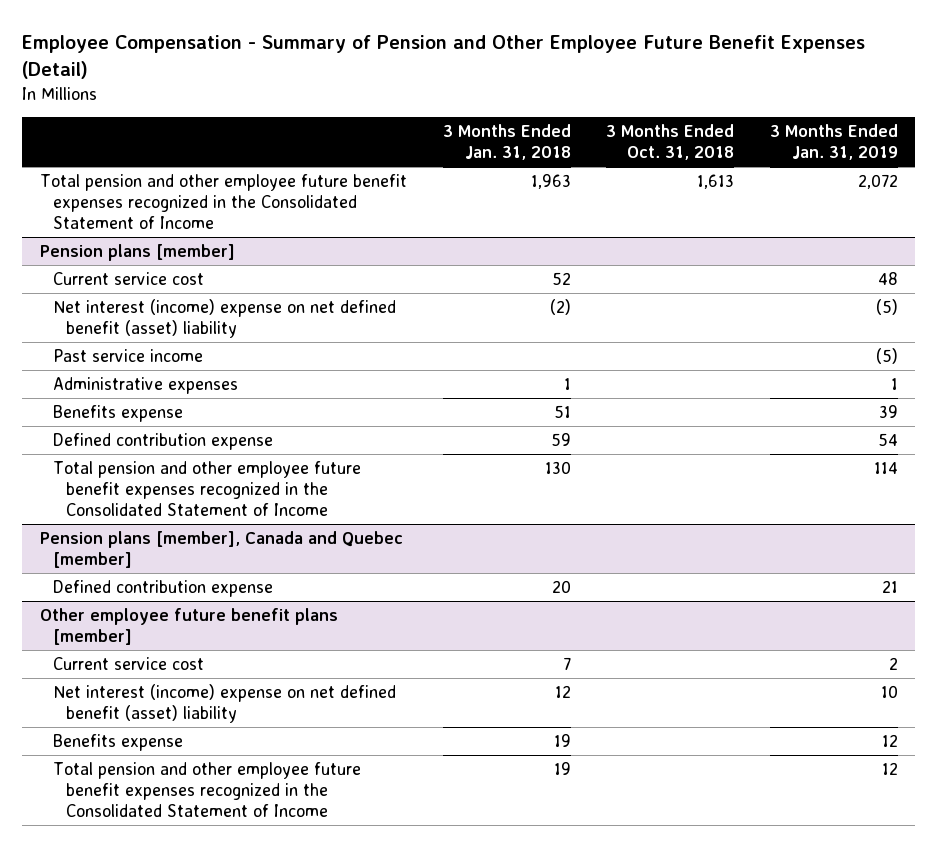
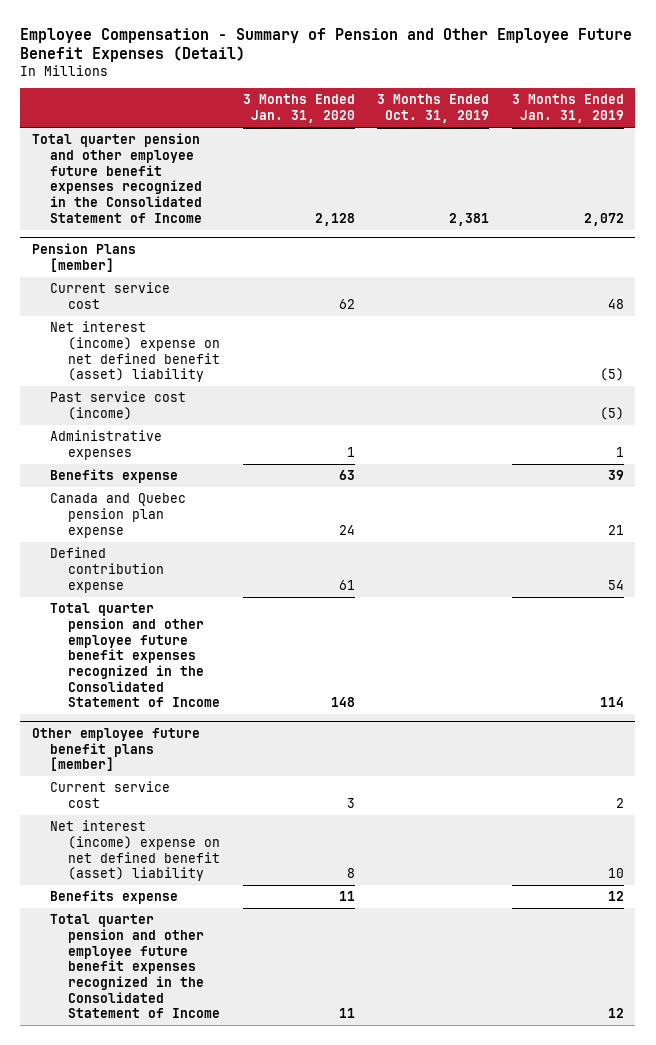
[442,124,571,161] 3 Months Ended Jan. 31, 2018 -> none
[606,124,735,161] 3 Months Ended Oct. 31, 2018 -> none
none -> [242,94,355,123] 3 Months Ended Jan. 31, 2020
none -> [377,94,490,123] 3 Months Ended Oct. 31, 2019
[40,173,408,230] Total pension and other employee future benefit expenses recognized in the Consolidated Statement of Income -> [31,133,202,223] Total quarter pension and other employee future benefit expenses recognized in the Consolidated Statement of Income
[40,243,236,261] Pension plans [member] -> [31,242,136,272] Pension Plans [member]
[52,348,203,362] Past service income -> [49,391,186,420] Past service cost (income)
none -> [49,493,186,538] Canada and Quebec pension plan expense
[40,530,404,569] Pension plans [member], Canada and Quebec [member] -> none
[52,579,273,597] Defined contribution expense -> none
[52,460,361,517] Total pension and other employee future benefit expenses recognized in the Consolidated Statement of Income -> [49,603,221,708] Total quarter pension and other employee future benefit expenses recognized in the Consolidated Statement of Income
[52,761,361,818] Total pension and other employee future benefit expenses recognized in the Consolidated Statement of Income -> [49,914,221,1019] Total quarter pension and other employee future benefit expenses recognized in the Consolidated Statement of Income

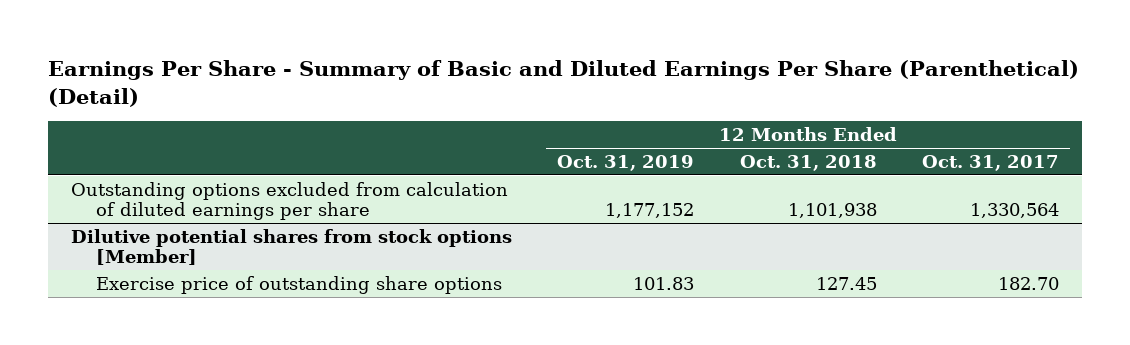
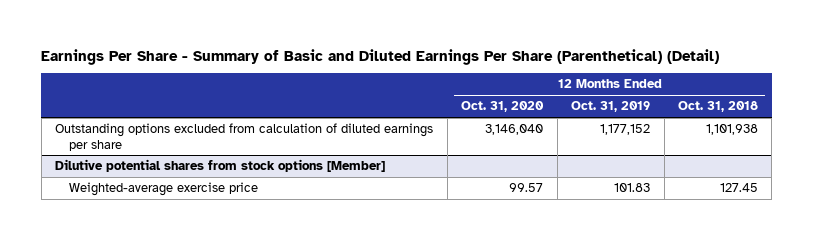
[922,154,1060,171] Oct. 31, 2017 -> none
none -> [461,101,545,113] Oct. 31, 2020
[96,275,503,294] Exercise price of outstanding share options -> [68,182,258,197] Weighted-average exercise price

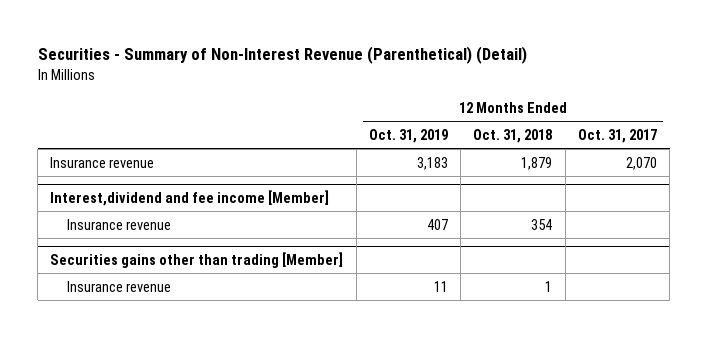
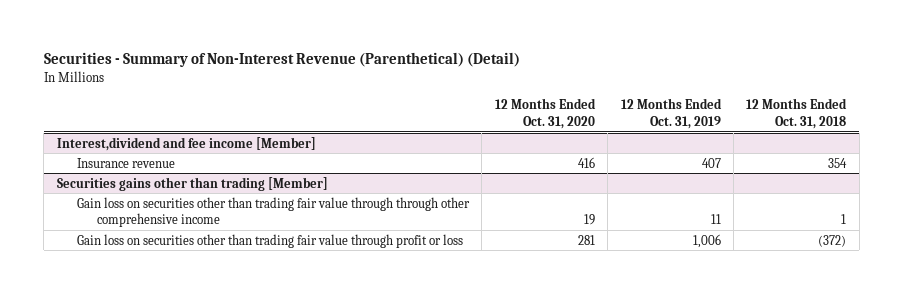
[577,128,657,143] Oct. 31, 2017 -> none
none -> [494,98,596,129] 12 Months Ended Oct. 31, 2020
[50,156,155,168] Insurance revenue -> none
[67,280,172,292] Insurance revenue -> [76,196,470,228] Gain loss on securities other than trading fair value through through other comprehensive income
none -> [76,233,463,248] Gain loss on securities other than trading fair value through profit or loss

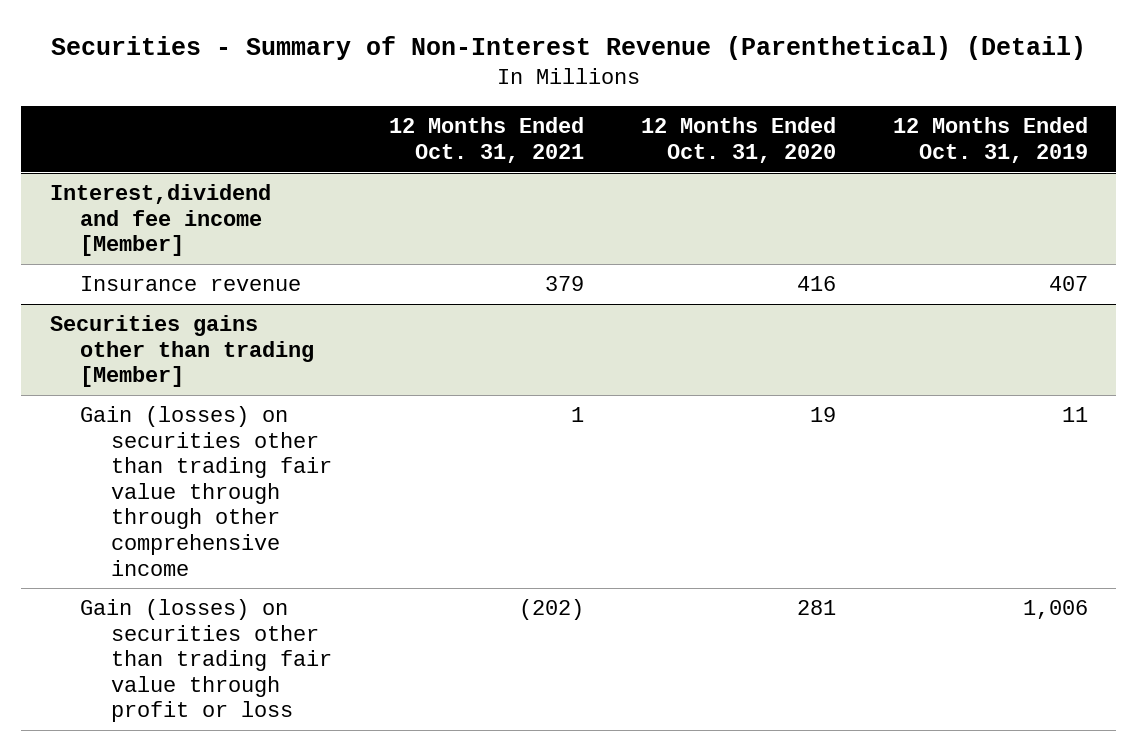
[746,98,848,129] 12 Months Ended Oct. 31, 2018 -> none
none -> [388,117,584,164] 12 Months Ended Oct. 31, 2021
[76,196,470,228] Gain loss on securities other than trading fair value through through other comprehensive income -> [80,406,332,576] Gain (losses) on securities other than trading fair value through through other comprehensive income
[76,233,463,248] Gain loss on securities other than trading fair value through profit or loss -> [80,599,332,723] Gain (losses) on securities other than trading fair value through profit or loss

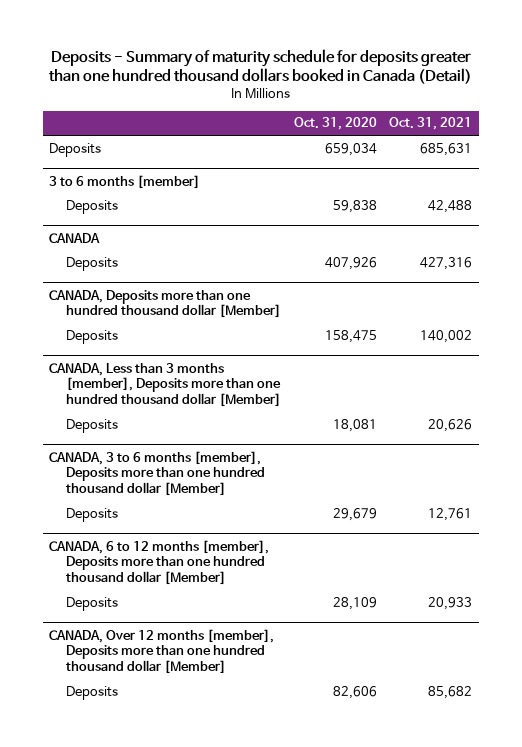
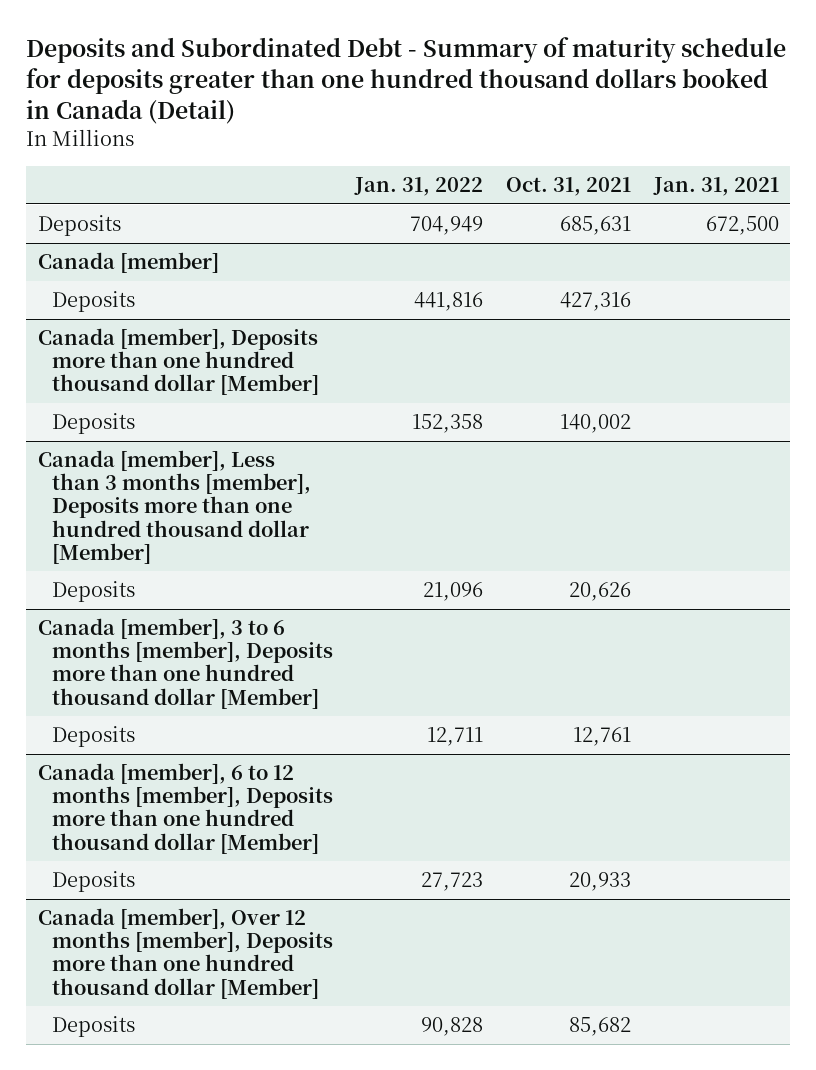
[48,49,472,85] Deposits - Summary of maturity schedule for deposits greater than one hundred thousand dollars booked in Canada (Detail) -> [26,37,787,124] Deposits and Subordinated Debt - Summary of maturity schedule for deposits greater than one hundred thousand dollars booked in Canada (Detail)
[293,117,377,131] Oct. 31, 2020 -> none
none -> [354,176,484,196] Jan. 31, 2022
none -> [652,176,779,196] Jan. 31, 2021
[49,174,201,189] 3 to 6 months [member] -> none
[65,199,118,214] Deposits -> none
[49,232,101,243] CANADA -> [37,252,219,274] Canada [member]
[49,289,281,319] CANADA, Deposits more than one hundred thousand dollar [Member] -> [37,328,319,396] Canada [member], Deposits more than one hundred thousand dollar [Member]
[49,362,281,407] CANADA, Less than 3 months [member], Deposits more than one hundred thousand dollar [Member] -> [37,450,311,564] Canada [member], Less than 3 months [member], Deposits more than one hundred thousand dollar [Member]
[49,450,265,496] CANADA, 3 to 6 months [member], Deposits more than one hundred thousand dollar [Member] -> [37,618,333,709] Canada [member], 3 to 6 months [member], Deposits more than one hundred thousand dollar [Member]
[49,539,270,585] CANADA, 6 to 12 months [member], Deposits more than one hundred thousand dollar [Member] -> [37,763,333,854] Canada [member], 6 to 12 months [member], Deposits more than one hundred thousand dollar [Member]
[49,628,275,674] CANADA, Over 12 months [member], Deposits more than one hundred thousand dollar [Member] -> [37,908,333,999] Canada [member], Over 12 months [member], Deposits more than one hundred thousand dollar [Member]

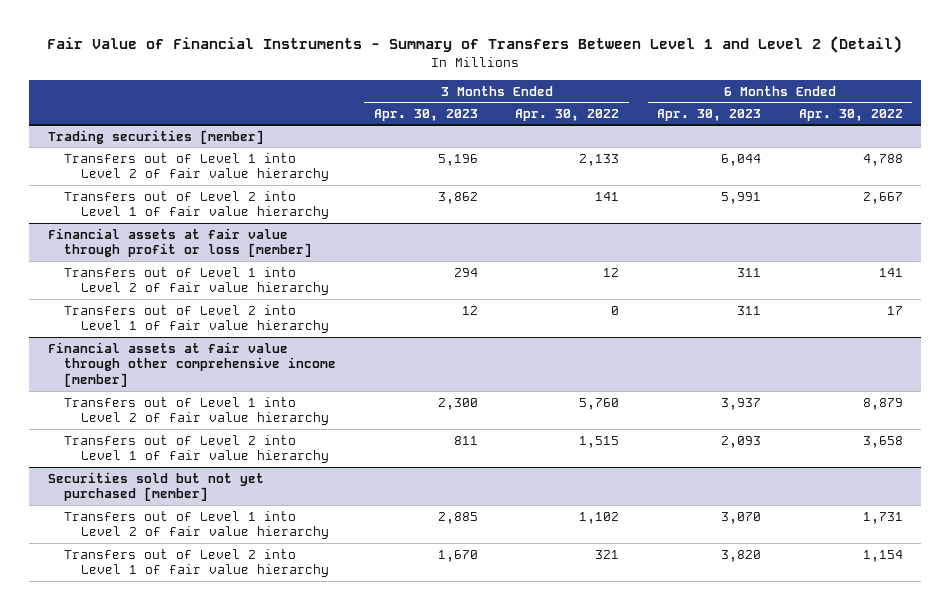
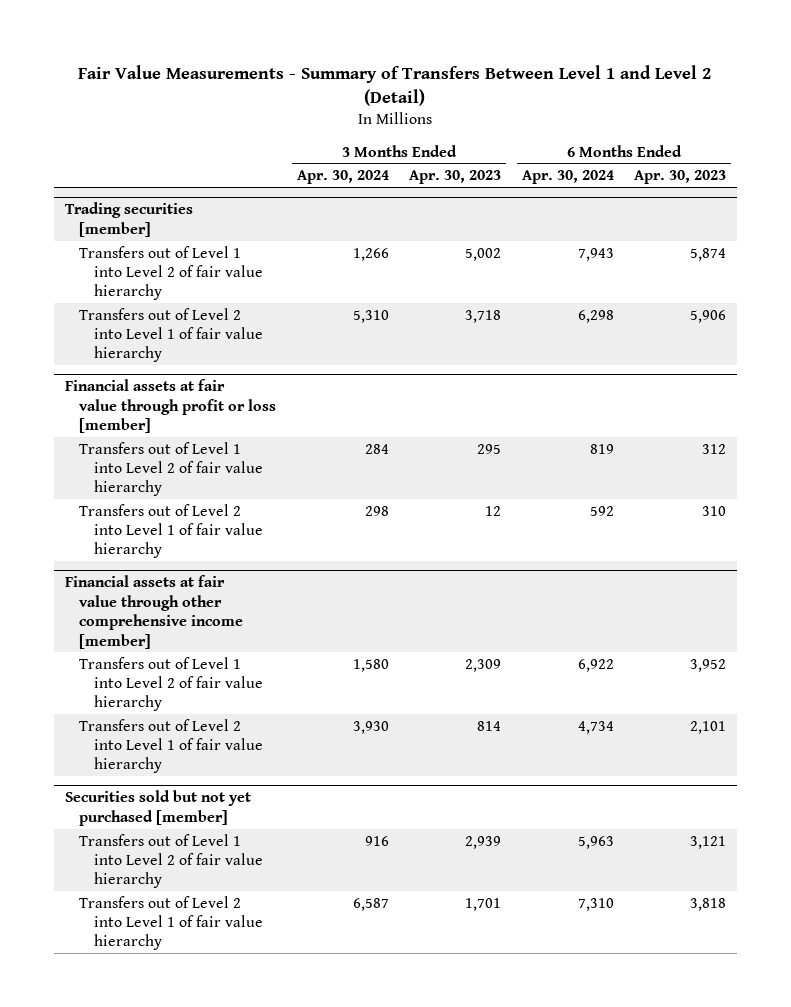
[47,36,903,54] Fair Value of Financial Instruments - Summary of Transfers Between Level 1 and Level 2 (Detail) -> [78,64,712,107] Fair Value Measurements - Summary of Transfers Between Level 1 and Level 2 (Detail)
[515,108,620,121] Apr. 30, 2022 -> none
[798,108,903,121] Apr. 30, 2022 -> none
none -> [296,170,389,185] Apr. 30, 2024
none -> [521,170,614,185] Apr. 30, 2024
[437,153,478,166] 5,196 -> [465,247,502,261] 5,002
[720,153,761,166] 6,044 -> [690,247,727,261] 5,874
[437,191,478,204] 3,862 -> [465,309,502,323] 3,718
[720,191,761,204] 5,991 -> [690,309,727,323] 5,906
[453,267,478,277] 294 -> [477,443,502,454] 295
[736,267,761,277] 311 -> [702,443,727,454] 312
[736,305,761,315] 311 -> [702,505,727,516] 310
[437,397,478,410] 2,300 -> [465,658,502,672] 2,309
[720,397,761,410] 3,937 -> [690,658,727,672] 3,952
[453,435,478,445] 811 -> [477,720,502,731] 814
[720,435,761,448] 2,093 -> [690,720,727,734] 2,101
[437,511,478,524] 2,885 -> [465,835,502,849] 2,939
[720,511,761,524] 3,070 -> [690,835,727,849] 3,121
[437,549,478,562] 1,670 -> [465,897,502,911] 1,701
[720,549,761,562] 3,820 -> [690,897,727,911] 3,818

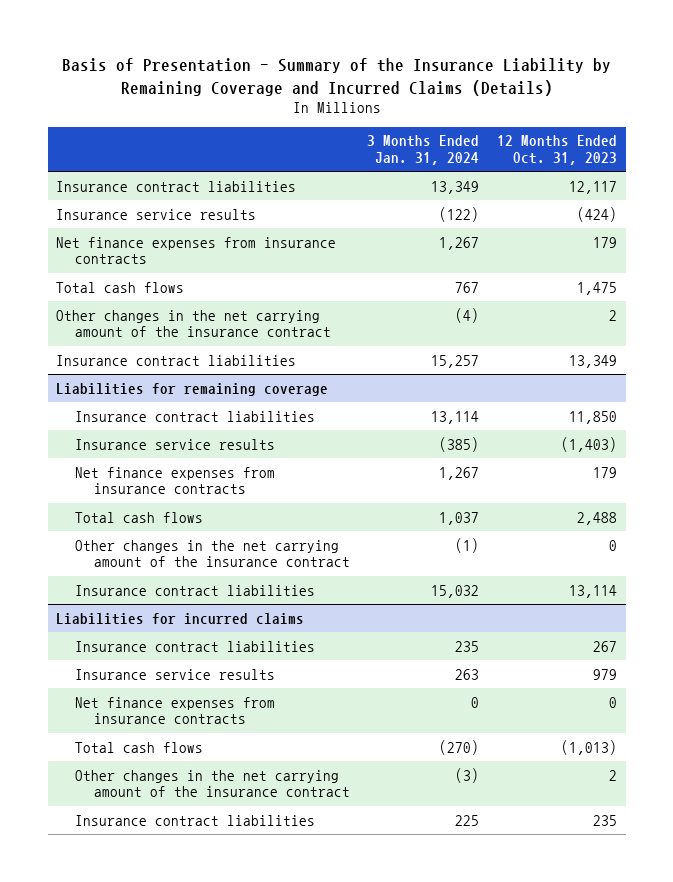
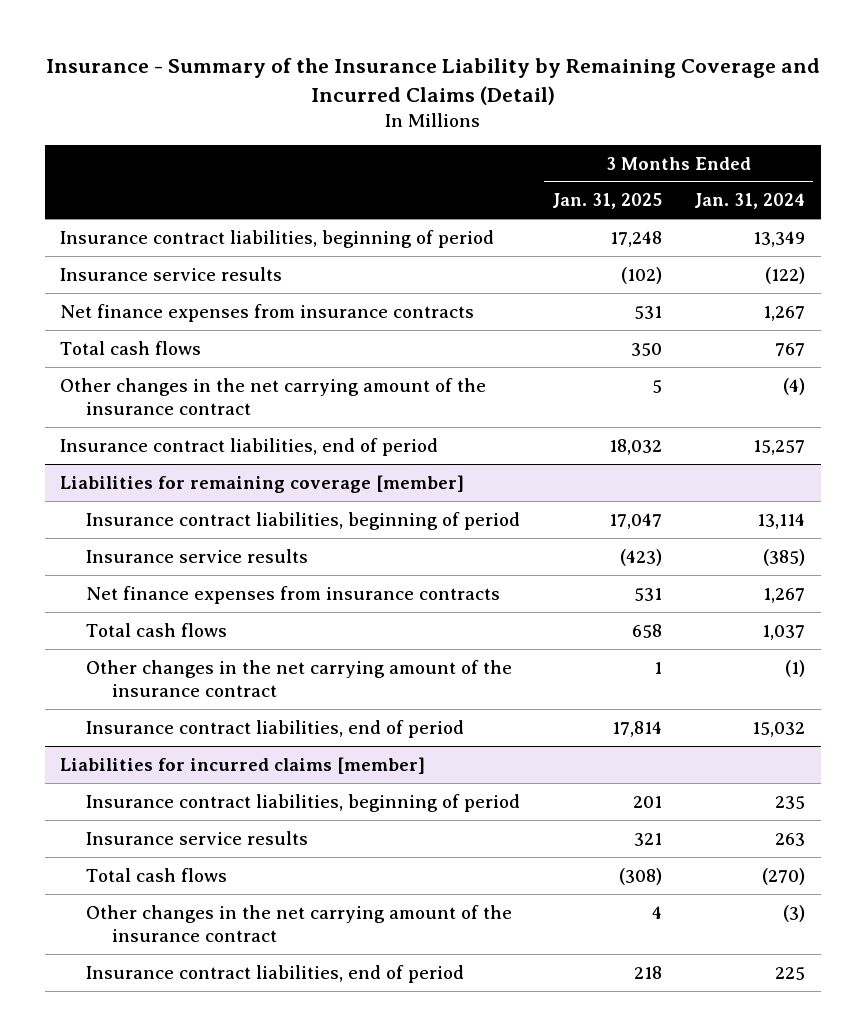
[61,58,611,96] Basis of Presentation - Summary of the Insurance Liability by Remaining Coverage and Incurred Claims (Details) -> [45,58,820,105] Insurance - Summary of the Insurance Liability by Remaining Coverage and Incurred Claims (Detail)
[497,135,618,165] 12 Months Ended Oct. 31, 2023 -> none
none -> [552,193,663,210] Jan. 31, 2025
[56,180,297,192] Insurance contract liabilities -> [60,229,495,248] Insurance contract liabilities, beginning of period
[56,354,297,366] Insurance contract liabilities -> [60,437,439,456] Insurance contract liabilities, end of period
[56,382,329,396] Liabilities for remaining coverage -> [60,474,465,493] Liabilities for remaining coverage [member]
[75,410,316,422] Insurance contract liabilities -> [86,511,521,530] Insurance contract liabilities, beginning of period
[75,584,316,596] Insurance contract liabilities -> [86,719,465,738] Insurance contract liabilities, end of period
[56,612,305,625] Liabilities for incurred claims -> [60,756,426,774] Liabilities for incurred claims [member]
[75,640,316,652] Insurance contract liabilities -> [86,793,521,812] Insurance contract liabilities, beginning of period
[75,696,276,725] Net finance expenses from insurance contracts -> none
[75,814,316,826] Insurance contract liabilities -> [86,964,465,983] Insurance contract liabilities, end of period

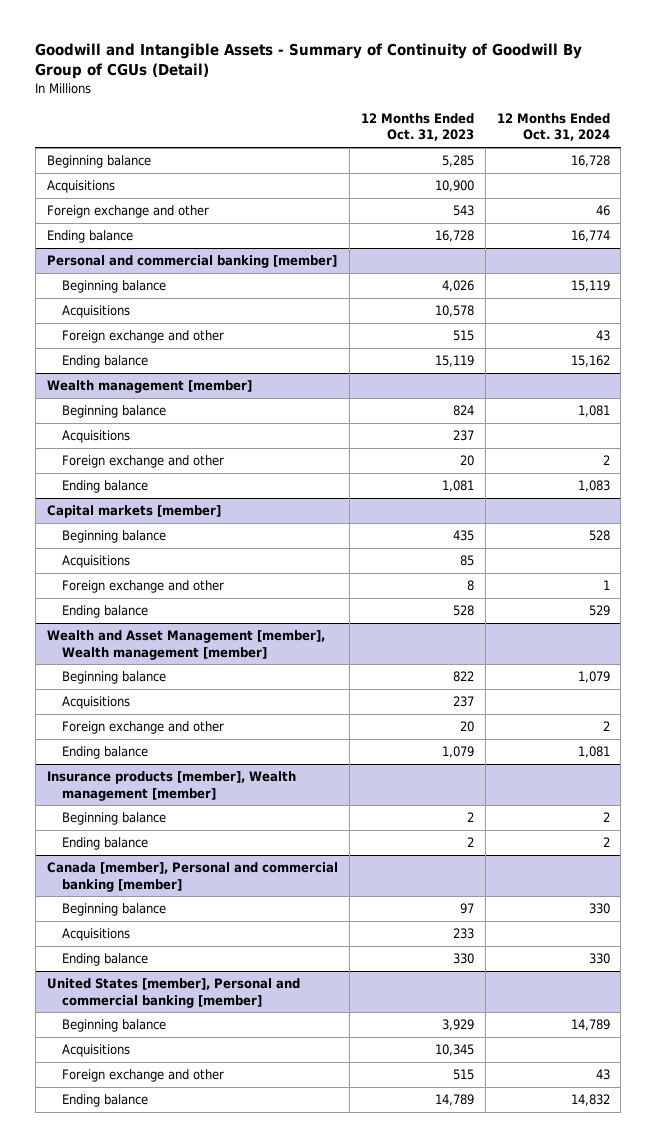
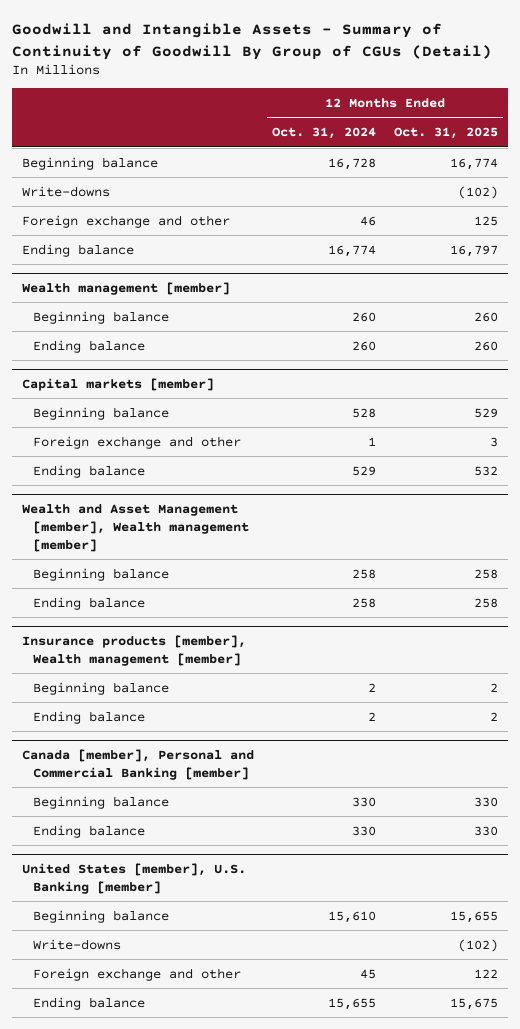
[360,112,474,142] 12 Months Ended Oct. 31, 2023 -> none
none -> [394,127,499,140] Oct. 31, 2025
[46,180,115,194] Acquisitions -> none
none -> [21,185,110,197] Write-downs
[46,255,337,269] Personal and commercial banking [member] -> none
[62,280,167,294] Beginning balance -> none
[62,305,131,319] Acquisitions -> none
[62,330,225,344] Foreign exchange and other -> none
[62,355,149,369] Ending balance -> none
[62,430,131,444] Acquisitions -> none
[62,455,225,469] Foreign exchange and other -> none
[577,405,610,418] 1,081 -> [351,311,376,322] 260
[577,480,610,493] 1,083 -> [351,340,376,351] 260
[62,555,131,569] Acquisitions -> none
[62,696,131,710] Acquisitions -> none
[62,721,225,735] Foreign exchange and other -> none
[577,671,610,684] 1,079 -> [351,568,376,579] 258
[577,746,610,759] 1,081 -> [351,597,376,608] 258
[46,862,338,892] Canada [member], Personal and commercial banking [member] -> [21,748,254,780] Canada [member], Personal and Commercial Banking [member]
[62,928,131,942] Acquisitions -> none
[46,978,300,1008] United States [member], Personal and commercial banking [member] -> none
[62,1044,131,1058] Acquisitions -> none
none -> [21,862,246,894] United States [member], U.S. Banking [member]
[570,1019,610,1032] 14,789 -> [327,910,376,923] 15,610
none -> [32,938,121,950] Write-downs
[595,1069,610,1081] 43 -> [359,968,376,979] 45
[570,1094,610,1107] 14,832 -> [327,997,376,1010] 15,655

